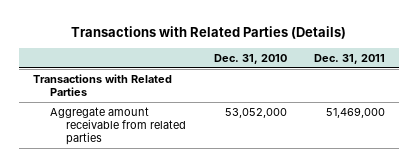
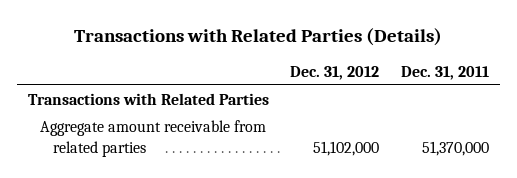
[213,53,287,64] Dec. 31, 2010 -> none
none -> [290,65,380,80] Dec. 31, 2012
[326,107,386,119] 51,469,000 -> [422,140,490,156] 51,370,000

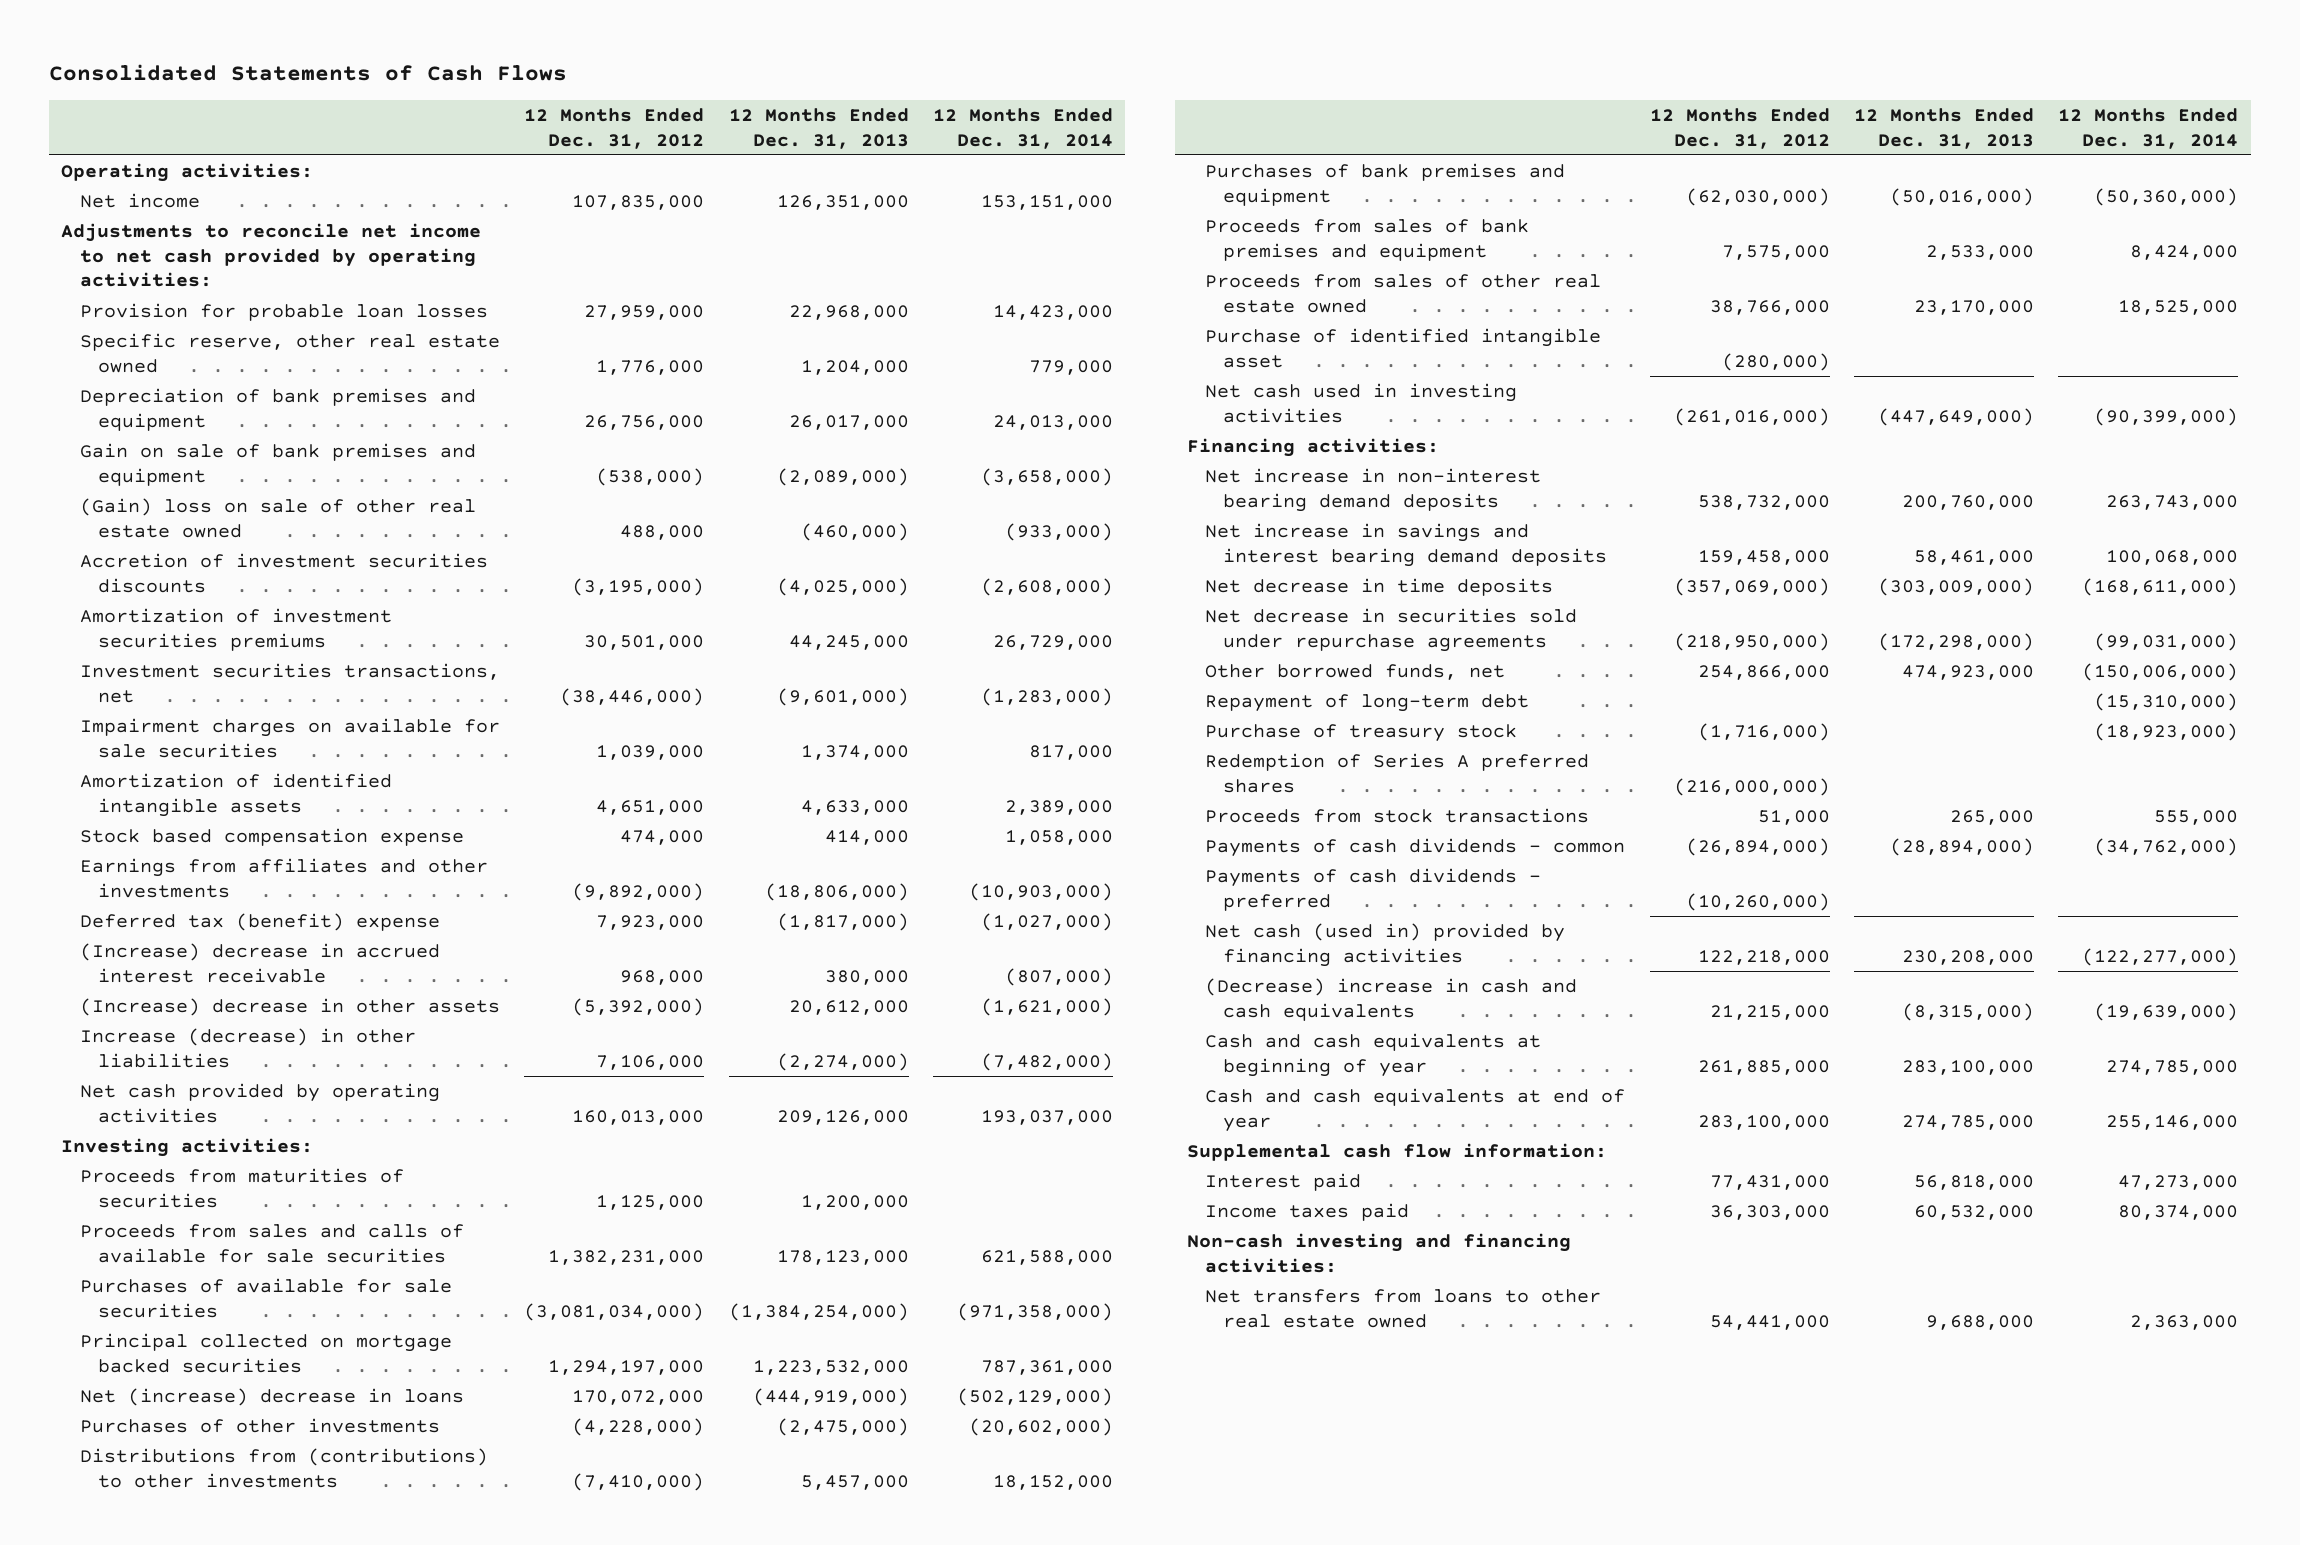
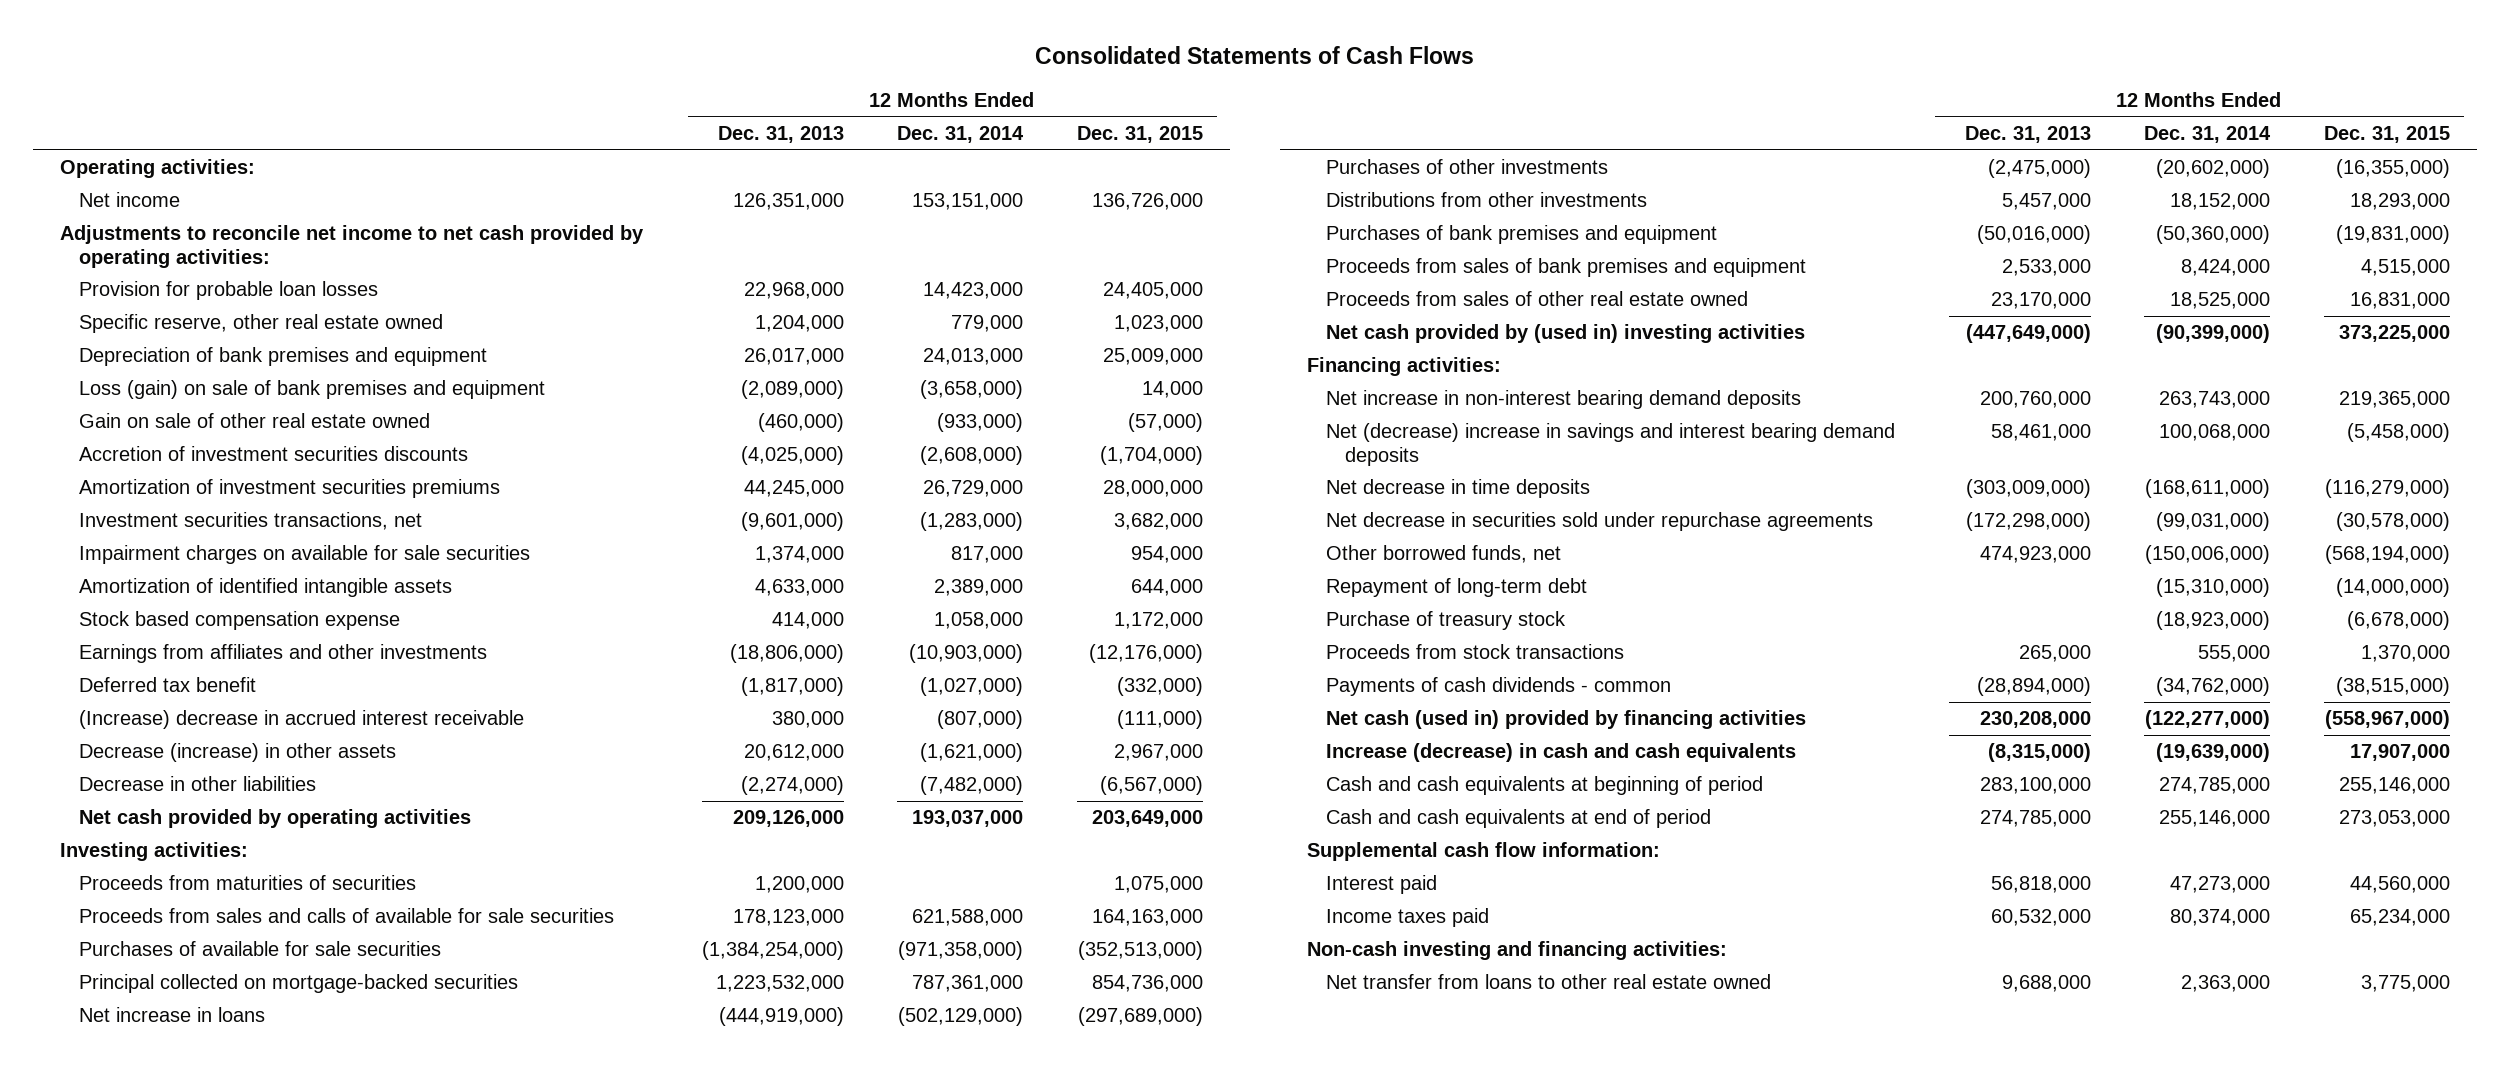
[524,107,705,149] 12 Months Ended Dec. 31, 2012 -> none
none -> [1077,126,1204,144] Dec. 31, 2015
[79,443,476,486] Gain on sale of bank premises and equipment -> [78,380,545,400] Loss (gain) on sale of bank premises and equipment
[79,498,476,538] (Gain) loss on sale of other real estate owned -> [78,413,430,429] Gain on sale of other real estate owned
[79,913,440,932] Deferred tax (benefit) expense -> [78,677,256,693] Deferred tax benefit
[79,998,500,1017] (Increase) decrease in other assets -> [78,743,396,763] Decrease (increase) in other assets
[79,1028,416,1068] Increase (decrease) in other liabilities -> [78,776,316,792] Decrease in other liabilities
[79,1333,452,1373] Principal collected on mortgage backed securities -> [78,974,518,994] Principal collected on mortgage-backed securities
[79,1388,464,1407] Net (increase) decrease in loans -> [78,1007,265,1023] Net increase in loans
[79,1448,488,1488] Distributions from (contributions) to other investments -> [1325,192,1647,208] Distributions from other investments
[1205,328,1602,368] Purchase of identified intangible asset -> none
[1205,383,1518,423] Net cash used in investing activities -> [1325,324,1805,344] Net cash provided by (used in) investing activities
[1205,523,1608,567] Net increase in savings and interest bearing demand deposits -> [1325,423,1895,466] Net (decrease) increase in savings and interest bearing demand deposits
[1205,753,1590,793] Redemption of Series A preferred shares -> none
[1205,868,1542,911] Payments of cash dividends - preferred -> none
[1205,978,1578,1021] (Decrease) increase in cash and cash equivalents -> [1325,743,1796,763] Increase (decrease) in cash and cash equivalents
[1205,1033,1542,1077] Cash and cash equivalents at beginning of year -> [1325,776,1763,796] Cash and cash equivalents at beginning of period
[1205,1088,1626,1132] Cash and cash equivalents at end of year -> [1325,809,1711,829] Cash and cash equivalents at end of period
[1205,1289,1602,1328] Net transfers from loans to other real estate owned -> [1325,974,1771,990] Net transfer from loans to other real estate owned

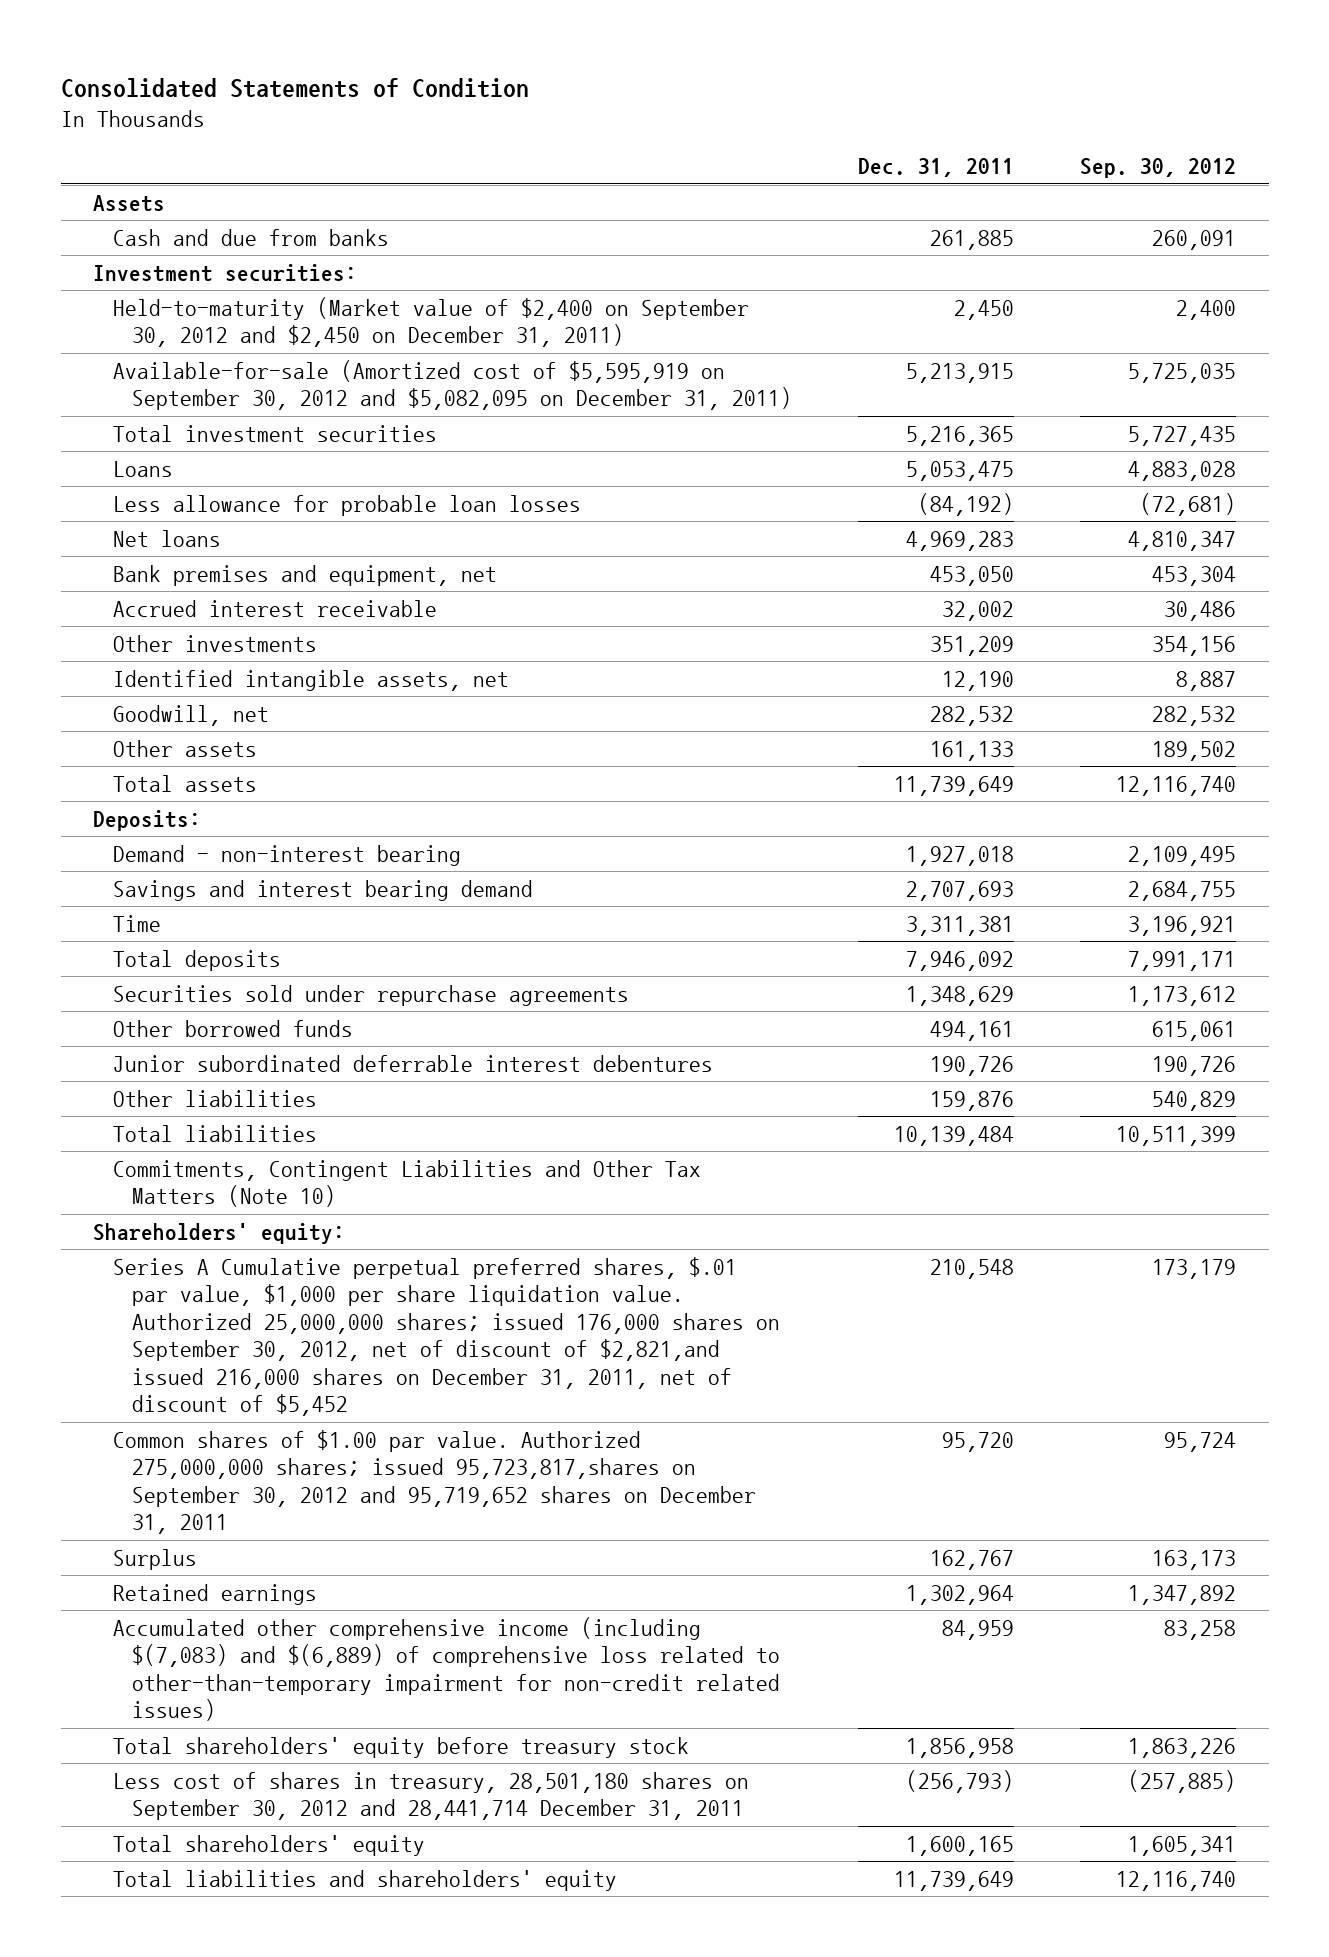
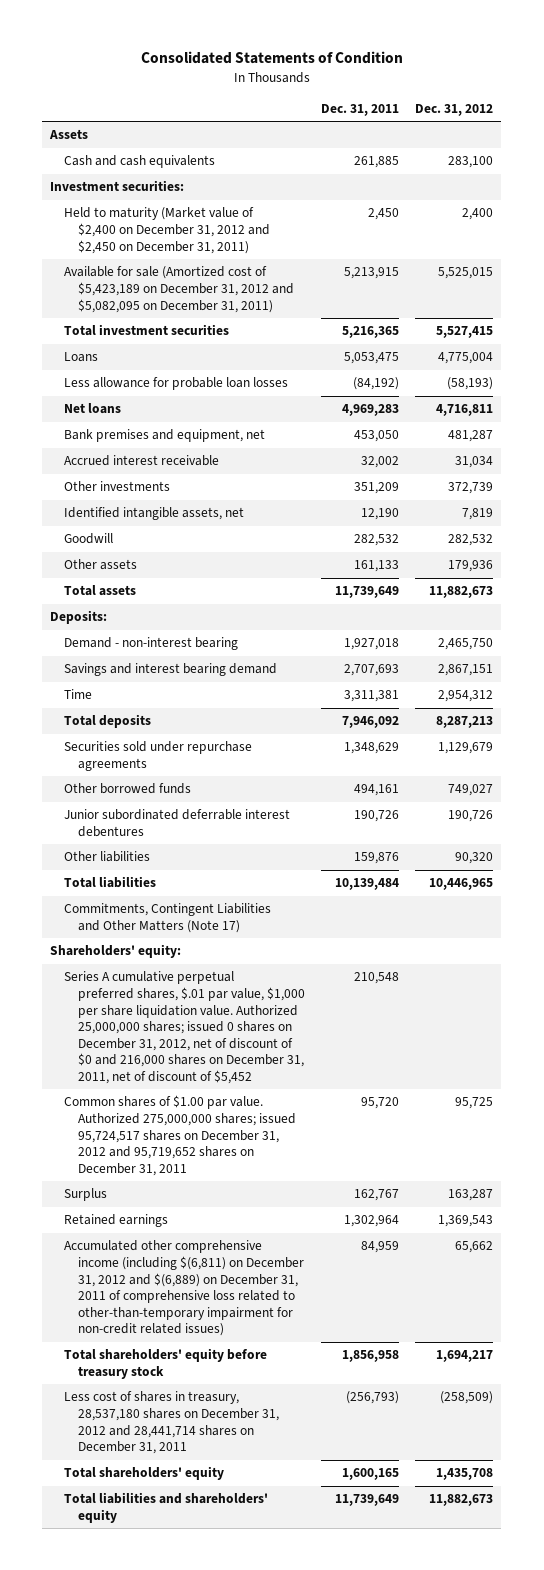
[1079,158,1236,179] Sep. 30, 2012 -> none
none -> [415,103,494,116] Dec. 31, 2012
[112,228,389,246] Cash and due from banks -> [64,155,216,169] Cash and cash equivalents
[112,296,749,348] Held-to-maturity (Market value of $2,400 on September 30, 2012 and $2,450 on December 31, 2011) -> [64,207,270,254] Held to maturity (Market value of $2,400 on December 31, 2012 and $2,450 on December 31, 2011)
[112,359,793,411] Available-for-sale (Amortized cost of $5,595,919 on September 30, 2012 and $5,082,095 on December 31, 2011) -> [64,266,294,313] Available for sale (Amortized cost of $5,423,189 on December 31, 2012 and $5,082,095 on December 31, 2011)
[112,704,269,726] Goodwill, net -> [64,533,114,545] Goodwill
[112,1159,701,1208] Commitments, Contingent Liabilities and Other Tax Matters (Note 10) -> [64,903,272,933] Commitments, Contingent Liabilities and Other Matters (Note 17)
[112,1256,781,1417] Series A Cumulative perpetual preferred shares, $.01 par value, $1,000 per share liquidation value. Authorized 25,000,000 shares; issued 176,000 shares on September 30, 2012, net of discount of $2,821,and issued 216,000 shares on December 31, 2011, net of discount of $5,452 -> [64,971,305,1084] Series A cumulative perpetual preferred shares, $.01 par value, $1,000 per share liquidation value. Authorized 25,000,000 shares; issued 0 shares on December 31, 2012, net of discount of $0 and 216,000 shares on December 31, 2011, net of discount of $5,452
[112,1429,757,1535] Common shares of $1.00 par value. Authorized 275,000,000 shares; issued 95,723,817,shares on September 30, 2012 and 95,719,652 shares on December 31, 2011 -> [64,1095,296,1176] Common shares of $1.00 par value. Authorized 275,000,000 shares; issued 95,724,517 shares on December 31, 2012 and 95,719,652 shares on December 31, 2011
[112,1616,781,1722] Accumulated other comprehensive income (including $(7,083) and $(6,889) of comprehensive loss related to other-than-temporary impairment for non-credit related issues) -> [64,1240,304,1337] Accumulated other comprehensive income (including $(6,811) on December 31, 2012 and $(6,889) on December 31, 2011 of comprehensive loss related to other-than-temporary impairment for non-credit related issues)
[112,1771,749,1821] Less cost of shares in treasury, 28,501,180 shares on September 30, 2012 and 28,441,714 December 31, 2011 -> [64,1391,279,1455] Less cost of shares in treasury, 28,537,180 shares on December 31, 2012 and 28,441,714 shares on December 31, 2011

